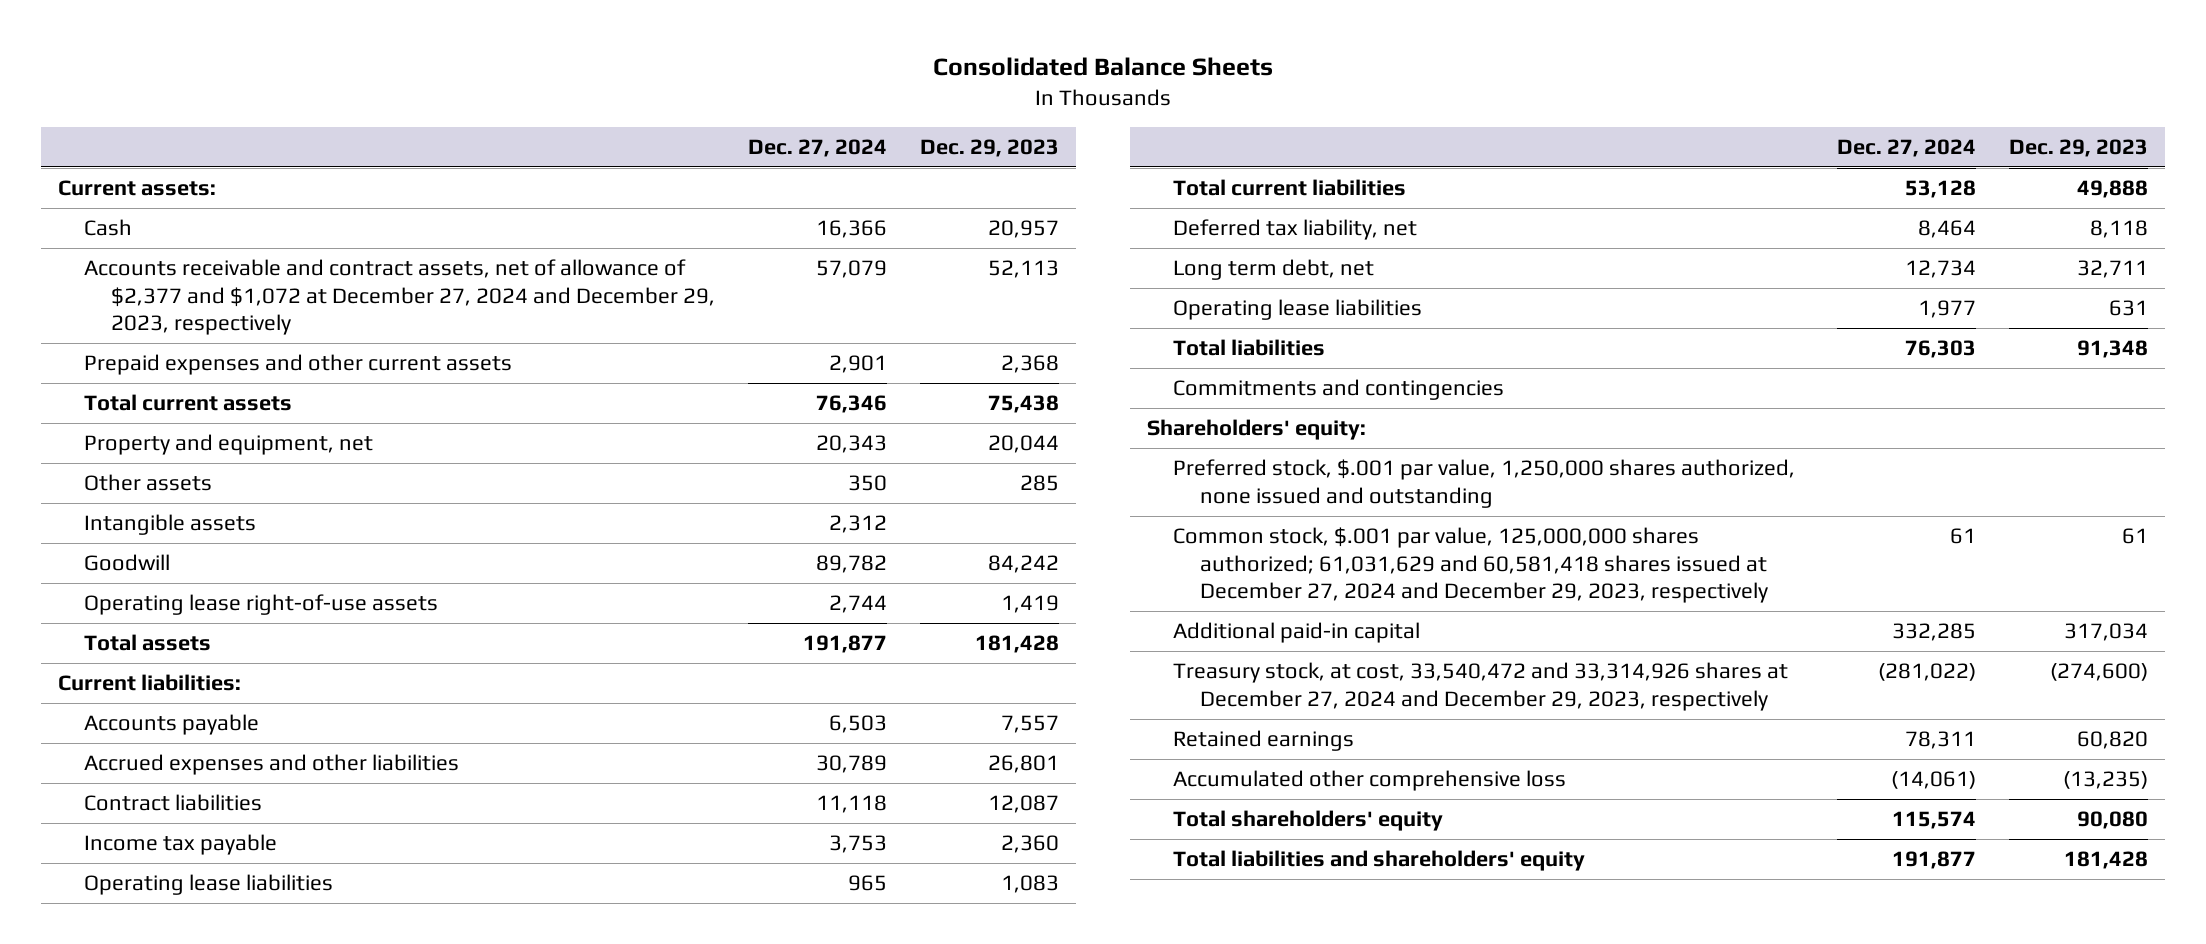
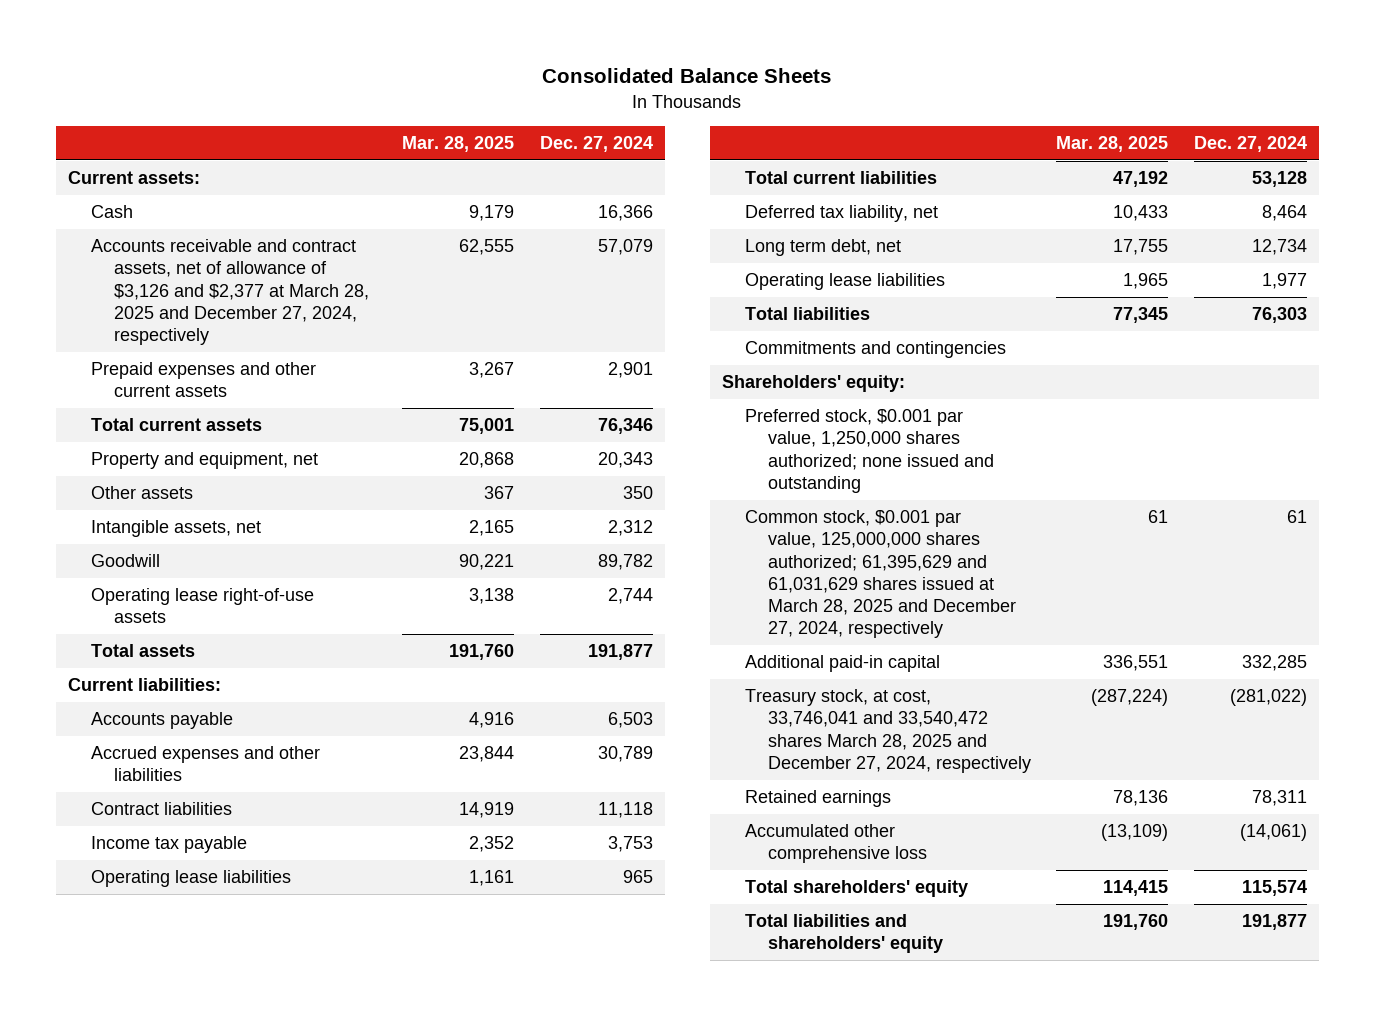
[920,138,1060,157] Dec. 29, 2023 -> none
none -> [402,135,515,152] Mar. 28, 2025
[84,259,716,335] Accounts receivable and contract assets, net of allowance of $2,377 and $1,072 at December 27, 2024 and December 29, 2023, respectively -> [91,239,370,346] Accounts receivable and contract assets, net of allowance of $3,126 and $2,377 at March 28, 2025 and December 27, 2024, respectively
[84,514,257,536] Intangible assets -> [91,520,262,538] Intangible assets, net
[1173,459,1796,508] Preferred stock, $.001 par value, 1,250,000 shares authorized, none issued and outstanding -> [745,409,995,493] Preferred stock, $0.001 par value, 1,250,000 shares authorized; none issued and outstanding
[1173,527,1769,603] Common stock, $.001 par value, 125,000,000 shares authorized; 61,031,629 and 60,581,418 shares issued at December 27, 2024 and December 29, 2023, respectively -> [745,510,1017,639] Common stock, $0.001 par value, 125,000,000 shares authorized; 61,395,629 and 61,031,629 shares issued at March 28, 2025 and December 27, 2024, respectively
[1173,662,1789,711] Treasury stock, at cost, 33,540,472 and 33,314,926 shares at December 27, 2024 and December 29, 2023, respectively -> [745,689,1032,773] Treasury stock, at cost, 33,746,041 and 33,540,472 shares March 28, 2025 and December 27, 2024, respectively

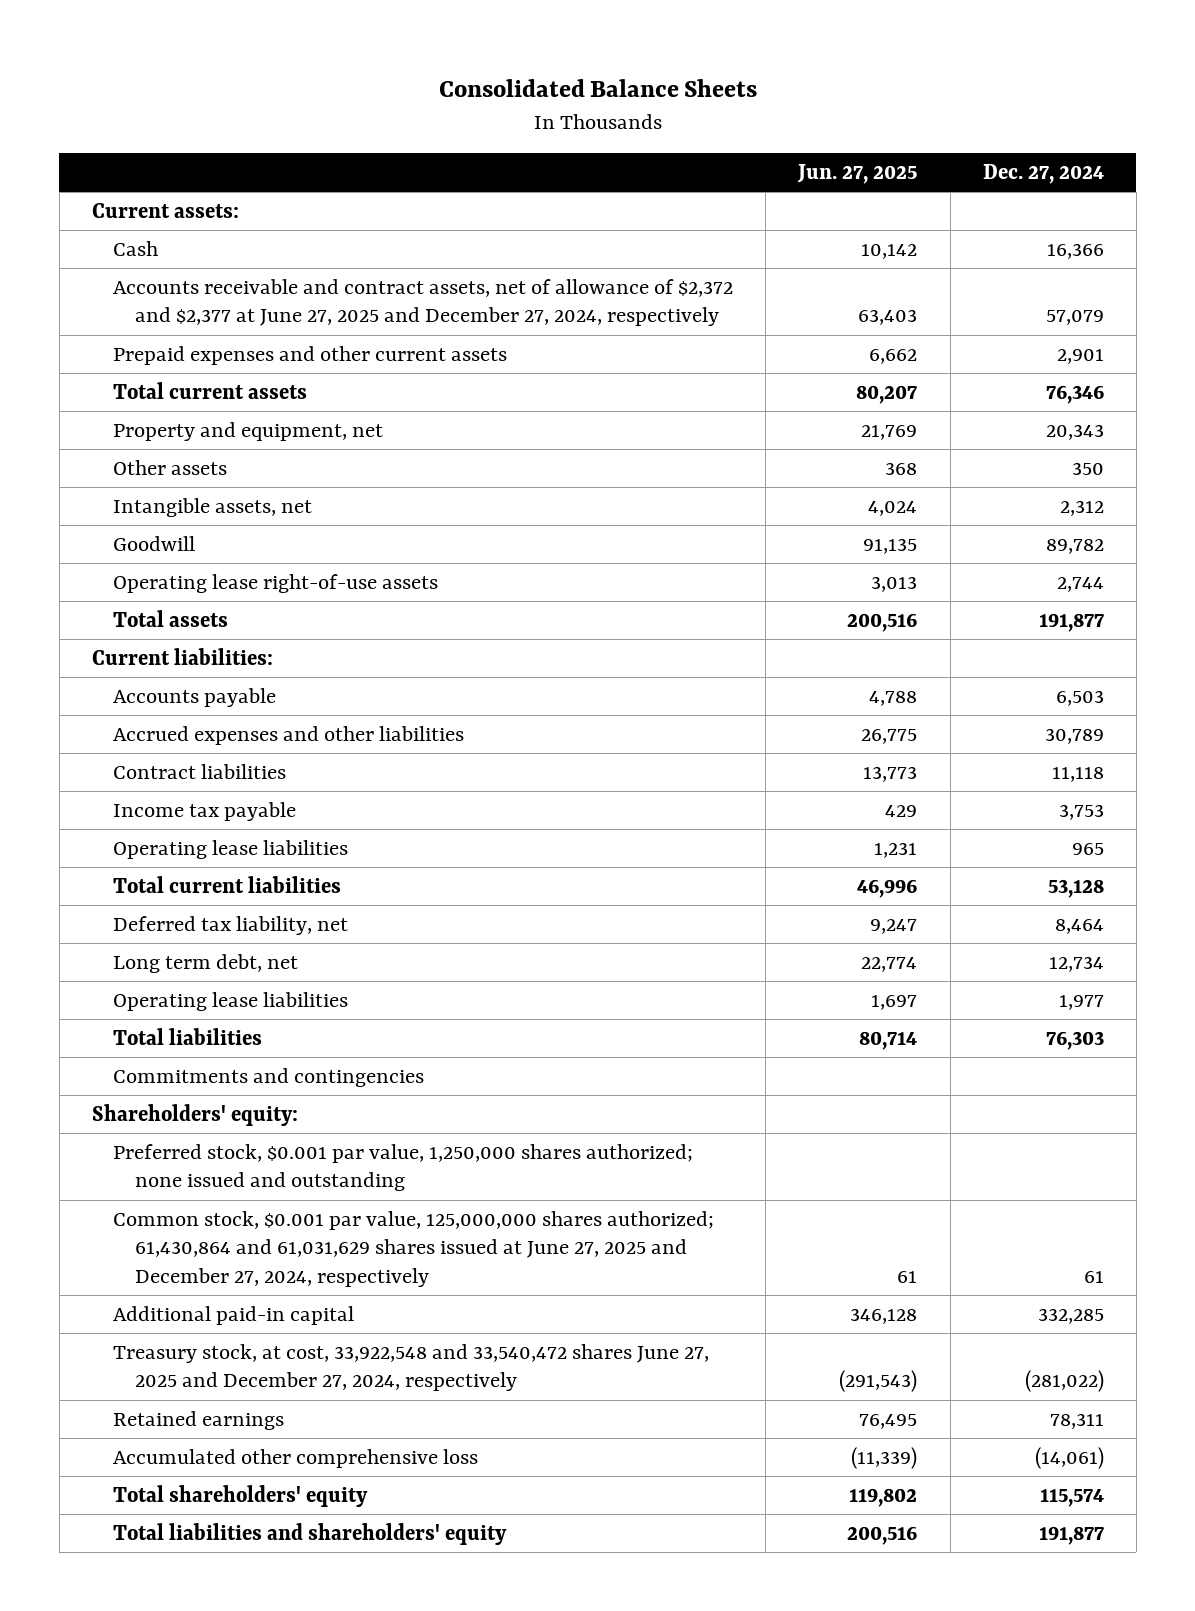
[402,135,515,152] Mar. 28, 2025 -> none
none -> [797,164,918,185] Jun. 27, 2025
[91,239,370,346] Accounts receivable and contract assets, net of allowance of $3,126 and $2,377 at March 28, 2025 and December 27, 2024, respectively -> [113,279,734,327] Accounts receivable and contract assets, net of allowance of $2,372 and $2,377 at June 27, 2025 and December 27, 2024, respectively
[745,510,1017,639] Common stock, $0.001 par value, 125,000,000 shares authorized; 61,395,629 and 61,031,629 shares issued at March 28, 2025 and December 27, 2024, respectively -> [113,1211,715,1287] Common stock, $0.001 par value, 125,000,000 shares authorized; 61,430,864 and 61,031,629 shares issued at June 27, 2025 and December 27, 2024, respectively
[745,689,1032,773] Treasury stock, at cost, 33,746,041 and 33,540,472 shares March 28, 2025 and December 27, 2024, respectively -> [113,1344,710,1392] Treasury stock, at cost, 33,922,548 and 33,540,472 shares June 27, 2025 and December 27, 2024, respectively

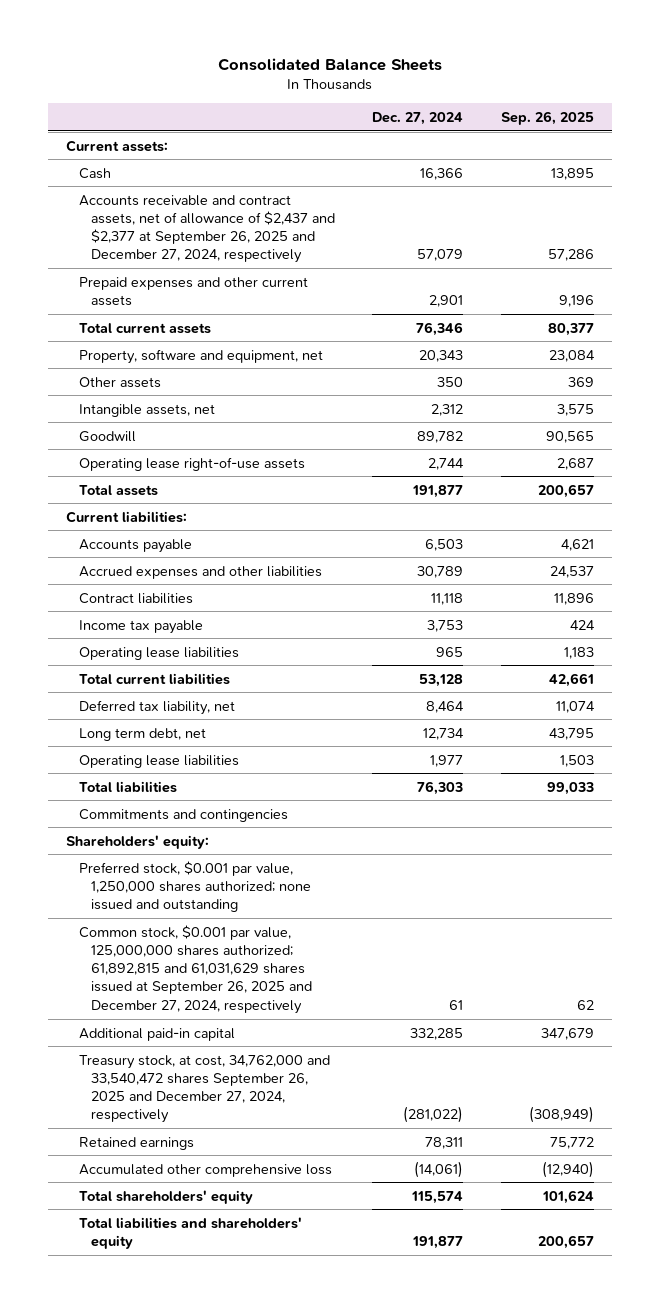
[797,164,918,185] Jun. 27, 2025 -> none
none -> [500,111,594,126] Sep. 26, 2025
[113,279,734,327] Accounts receivable and contract assets, net of allowance of $2,372 and $2,377 at June 27, 2025 and December 27, 2024, respectively -> [78,194,336,264] Accounts receivable and contract assets, net of allowance of $2,437 and $2,377 at September 26, 2025 and December 27, 2024, respectively
[113,422,384,442] Property and equipment, net -> [78,348,323,364] Property, software and equipment, net
[113,1211,715,1287] Common stock, $0.001 par value, 125,000,000 shares authorized; 61,430,864 and 61,031,629 shares issued at June 27, 2025 and December 27, 2024, respectively -> [78,924,313,1014] Common stock, $0.001 par value, 125,000,000 shares authorized; 61,892,815 and 61,031,629 shares issued at September 26, 2025 and December 27, 2024, respectively
[113,1344,710,1392] Treasury stock, at cost, 33,922,548 and 33,540,472 shares June 27, 2025 and December 27, 2024, respectively -> [78,1054,330,1124] Treasury stock, at cost, 34,762,000 and 33,540,472 shares September 26, 2025 and December 27, 2024, respectively

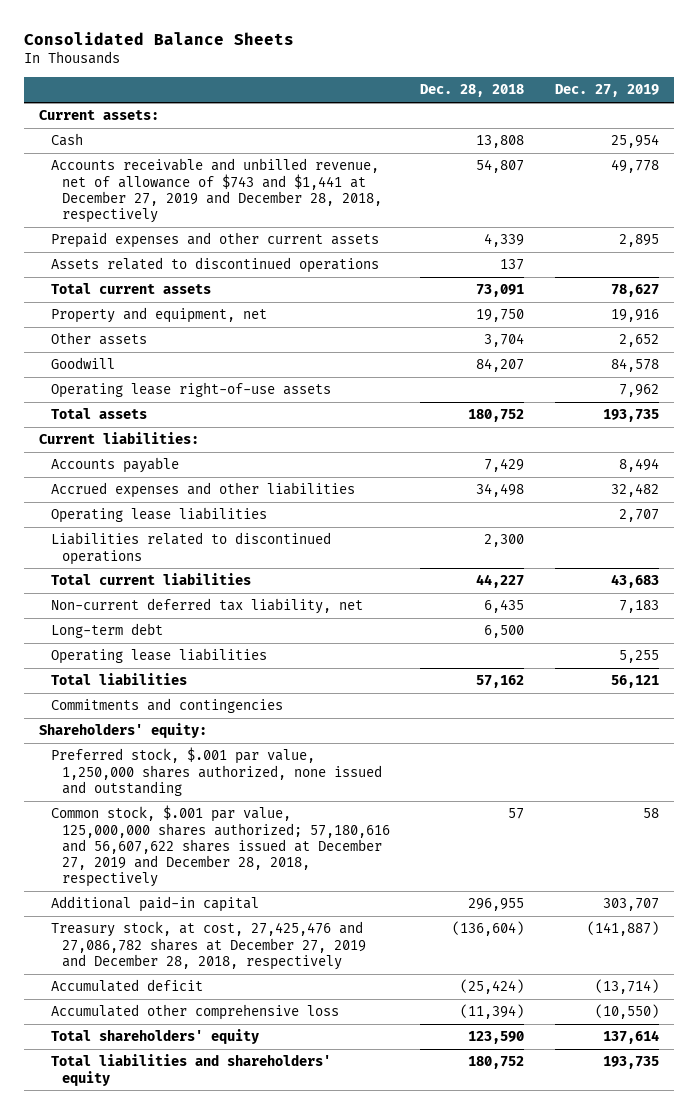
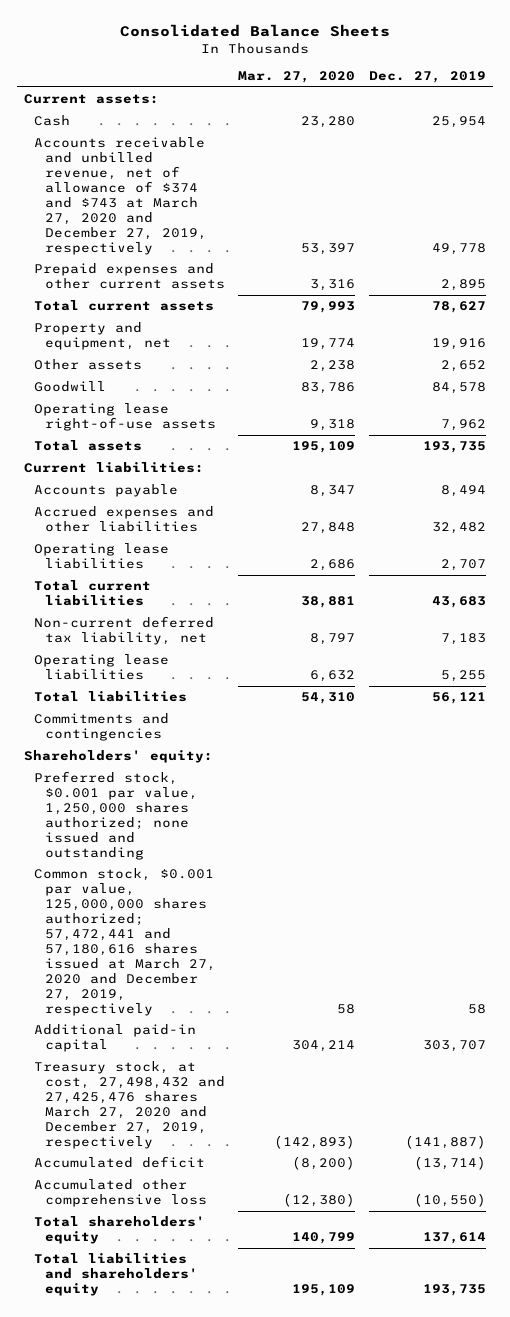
[420,84,525,98] Dec. 28, 2018 -> none
none -> [238,71,356,84] Mar. 27, 2020
[50,158,383,224] Accounts receivable and unbilled revenue, net of allowance of $743 and $1,441 at December 27, 2019 and December 28, 2018, respectively -> [34,137,207,255] Accounts receivable and unbilled revenue, net of allowance of $374 and $743 at March 27, 2020 and December 27, 2019, respectively
[50,257,379,274] Assets related to discontinued operations -> none
[50,532,331,565] Liabilities related to discontinued operations -> none
[50,623,163,639] Long-term debt -> none
[50,747,383,796] Preferred stock, $.001 par value, 1,250,000 shares authorized, none issued and outstanding -> [34,771,198,860] Preferred stock, $0.001 par value, 1,250,000 shares authorized; none issued and outstanding
[50,805,391,888] Common stock, $.001 par value, 125,000,000 shares authorized; 57,180,616 and 56,607,622 shares issued at December 27, 2019 and December 28, 2018, respectively -> [34,868,216,1016] Common stock, $0.001 par value, 125,000,000 shares authorized; 57,472,441 and 57,180,616 shares issued at March 27, 2020 and December 27, 2019, respectively
[50,921,367,970] Treasury stock, at cost, 27,425,476 and 27,086,782 shares at December 27, 2019 and December 28, 2018, respectively -> [34,1061,225,1149] Treasury stock, at cost, 27,498,432 and 27,425,476 shares March 27, 2020 and December 27, 2019, respectively

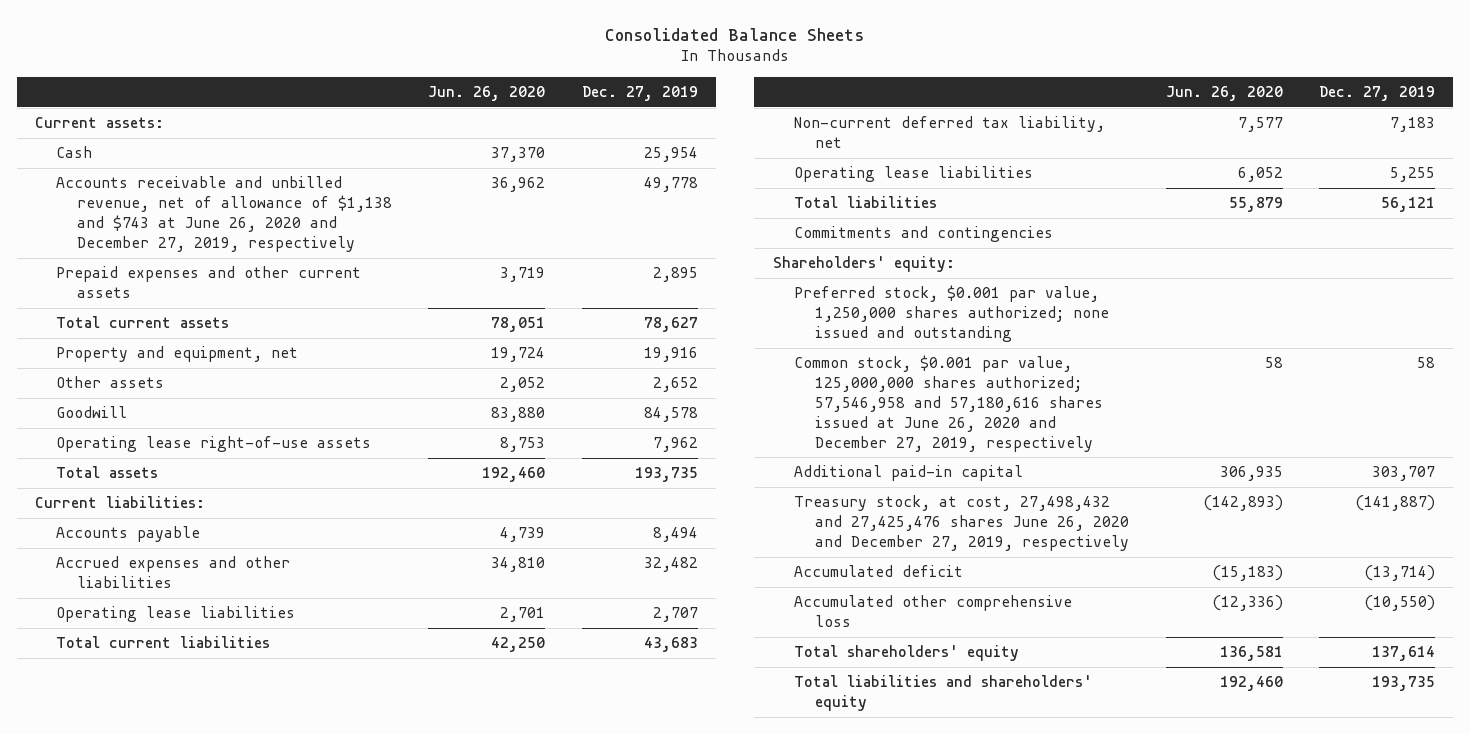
[238,71,356,84] Mar. 27, 2020 -> none
none -> [428,86,546,102] Jun. 26, 2020
[34,137,207,255] Accounts receivable and unbilled revenue, net of allowance of $374 and $743 at March 27, 2020 and December 27, 2019, respectively -> [56,176,393,252] Accounts receivable and unbilled revenue, net of allowance of $1,138 and $743 at June 26, 2020 and December 27, 2019, respectively
[34,868,216,1016] Common stock, $0.001 par value, 125,000,000 shares authorized; 57,472,441 and 57,180,616 shares issued at March 27, 2020 and December 27, 2019, respectively -> [793,355,1103,452] Common stock, $0.001 par value, 125,000,000 shares authorized; 57,546,958 and 57,180,616 shares issued at June 26, 2020 and December 27, 2019, respectively
[34,1061,225,1149] Treasury stock, at cost, 27,498,432 and 27,425,476 shares March 27, 2020 and December 27, 2019, respectively -> [793,495,1129,552] Treasury stock, at cost, 27,498,432 and 27,425,476 shares June 26, 2020 and December 27, 2019, respectively

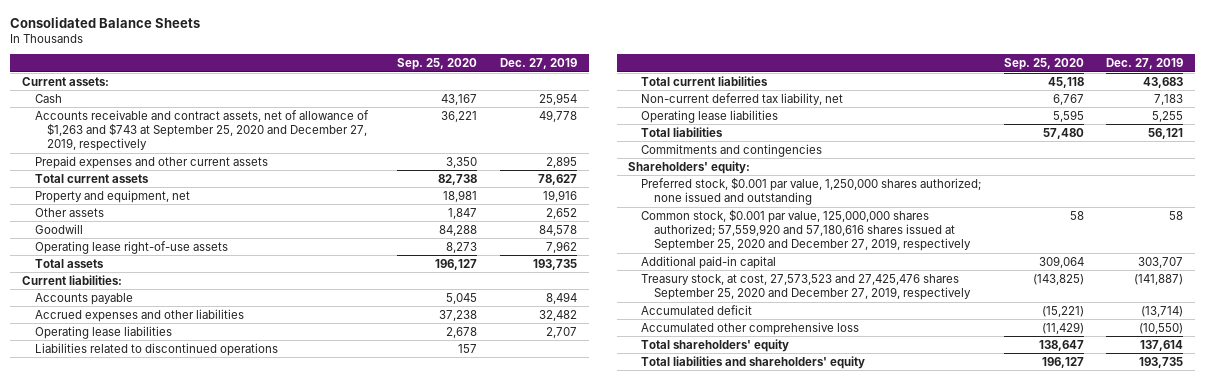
[428,86,546,102] Jun. 26, 2020 -> none
none -> [397,58,478,71] Sep. 25, 2020
[56,176,393,252] Accounts receivable and unbilled revenue, net of allowance of $1,138 and $743 at June 26, 2020 and December 27, 2019, respectively -> [34,109,369,152] Accounts receivable and contract assets, net of allowance of $1,263 and $743 at September 25, 2020 and December 27, 2019, respectively
none -> [34,342,278,356] Liabilities related to discontinued operations
[793,355,1103,452] Common stock, $0.001 par value, 125,000,000 shares authorized; 57,546,958 and 57,180,616 shares issued at June 26, 2020 and December 27, 2019, respectively -> [640,208,971,252] Common stock, $0.001 par value, 125,000,000 shares authorized; 57,559,920 and 57,180,616 shares issued at September 25, 2020 and December 27, 2019, respectively
[793,495,1129,552] Treasury stock, at cost, 27,498,432 and 27,425,476 shares June 26, 2020 and December 27, 2019, respectively -> [640,273,971,301] Treasury stock, at cost, 27,573,523 and 27,425,476 shares September 25, 2020 and December 27, 2019, respectively

